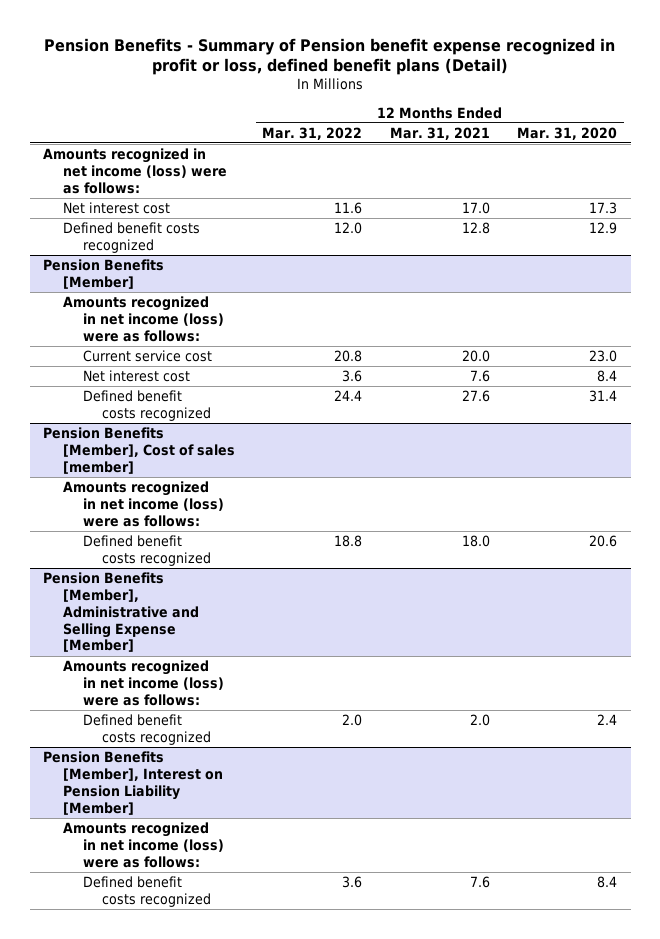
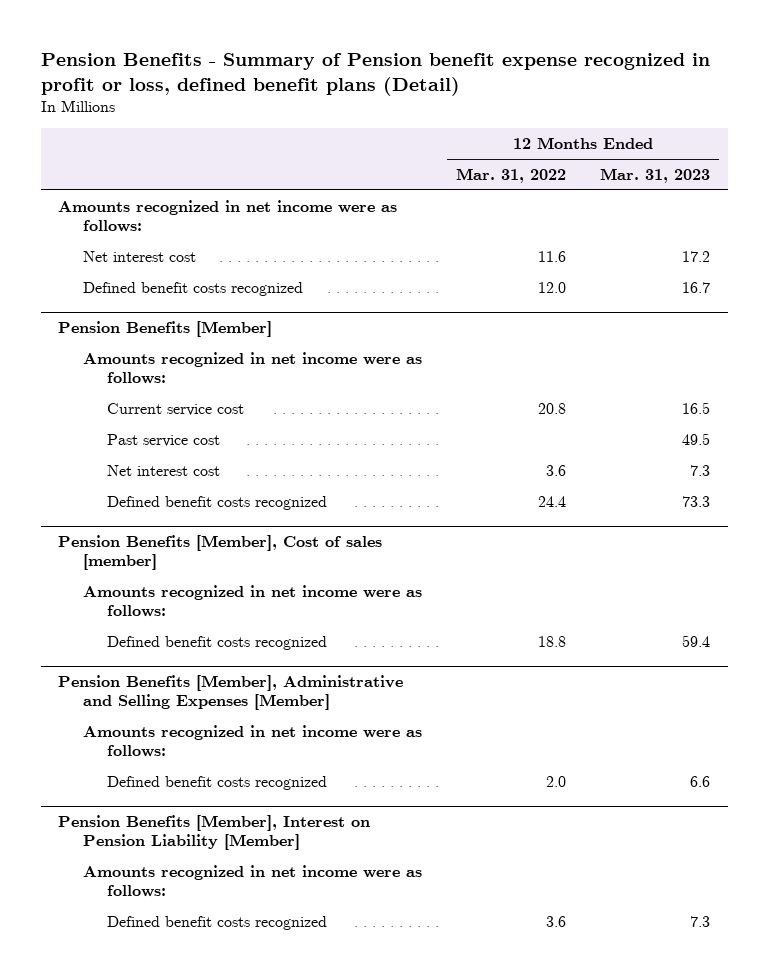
[389,126,490,140] Mar. 31, 2021 -> none
[516,126,617,140] Mar. 31, 2020 -> none
none -> [600,167,711,183] Mar. 31, 2023
[43,147,228,194] Amounts recognized in net income (loss) were as follows: -> [58,199,398,232] Amounts recognized in net income were as follows:
[63,295,224,342] Amounts recognized in net income (loss) were as follows: -> [82,351,422,384] Amounts recognized in net income were as follows:
none -> [106,433,220,447] Past service cost
[63,480,224,527] Amounts recognized in net income (loss) were as follows: -> [82,584,422,617] Amounts recognized in net income were as follows:
[43,571,200,653] Pension Benefits [Member], Administrative and Selling Expense [Member] -> [58,675,404,711] Pension Benefits [Member], Administrative and Selling Expenses [Member]
[63,659,224,706] Amounts recognized in net income (loss) were as follows: -> [82,724,422,757] Amounts recognized in net income were as follows:
[63,821,224,868] Amounts recognized in net income (loss) were as follows: -> [82,864,422,897] Amounts recognized in net income were as follows:

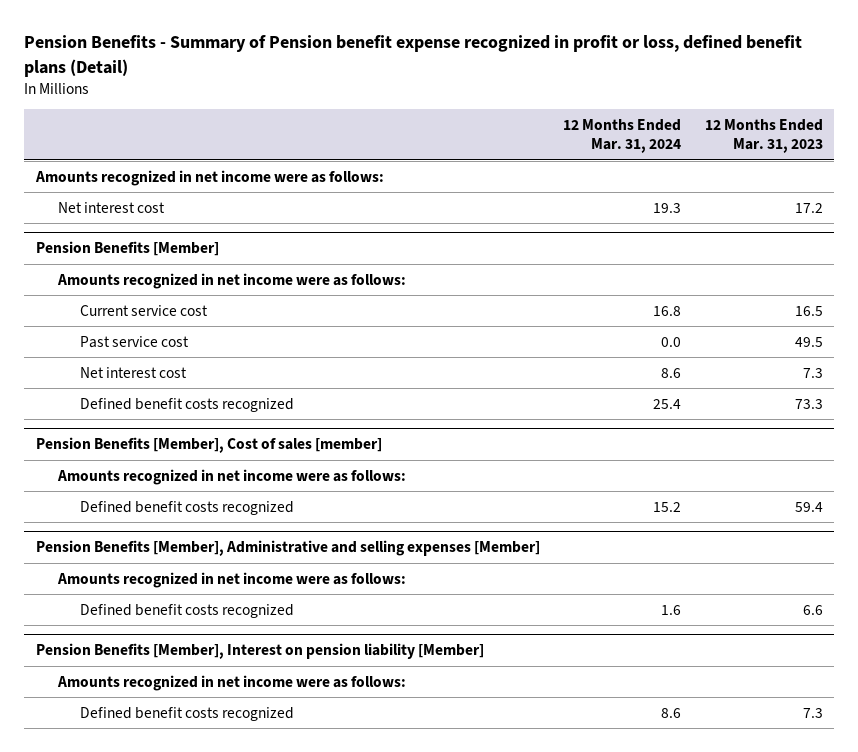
[456,167,567,183] Mar. 31, 2022 -> none
none -> [563,119,682,154] 12 Months Ended Mar. 31, 2024
[82,281,303,296] Defined benefit costs recognized -> none
[58,675,404,711] Pension Benefits [Member], Administrative and Selling Expenses [Member] -> [35,540,540,557] Pension Benefits [Member], Administrative and selling expenses [Member]
[58,815,371,851] Pension Benefits [Member], Interest on Pension Liability [Member] -> [35,643,484,660] Pension Benefits [Member], Interest on pension liability [Member]

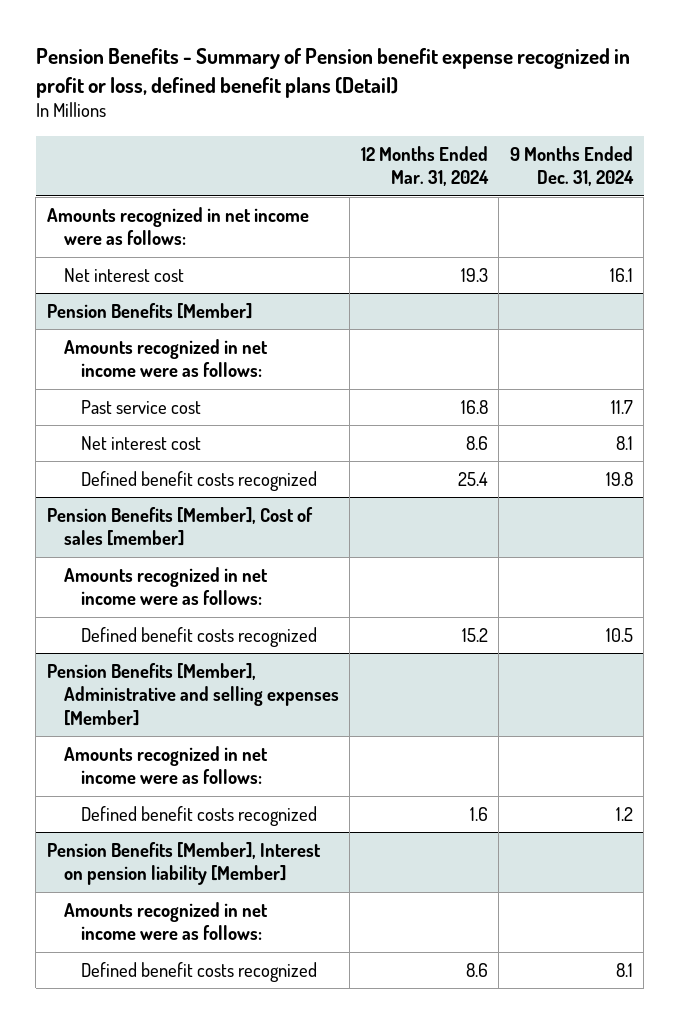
[704,119,823,154] 12 Months Ended Mar. 31, 2023 -> none
none -> [509,145,634,187] 9 Months Ended Dec. 31, 2024
[80,304,209,316] Current service cost -> none
[661,336,682,347] 0.0 -> [460,399,488,414] 16.8

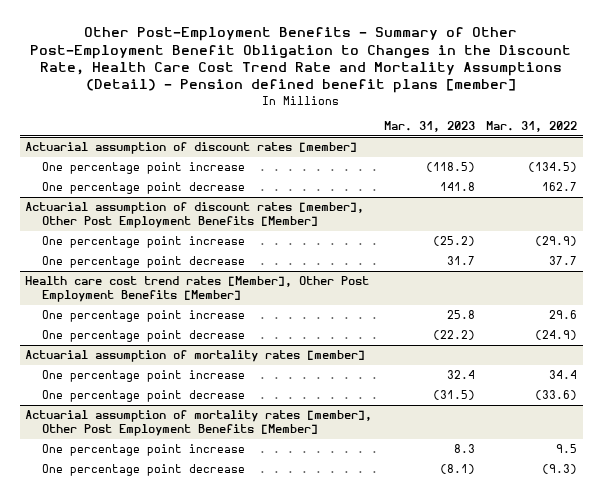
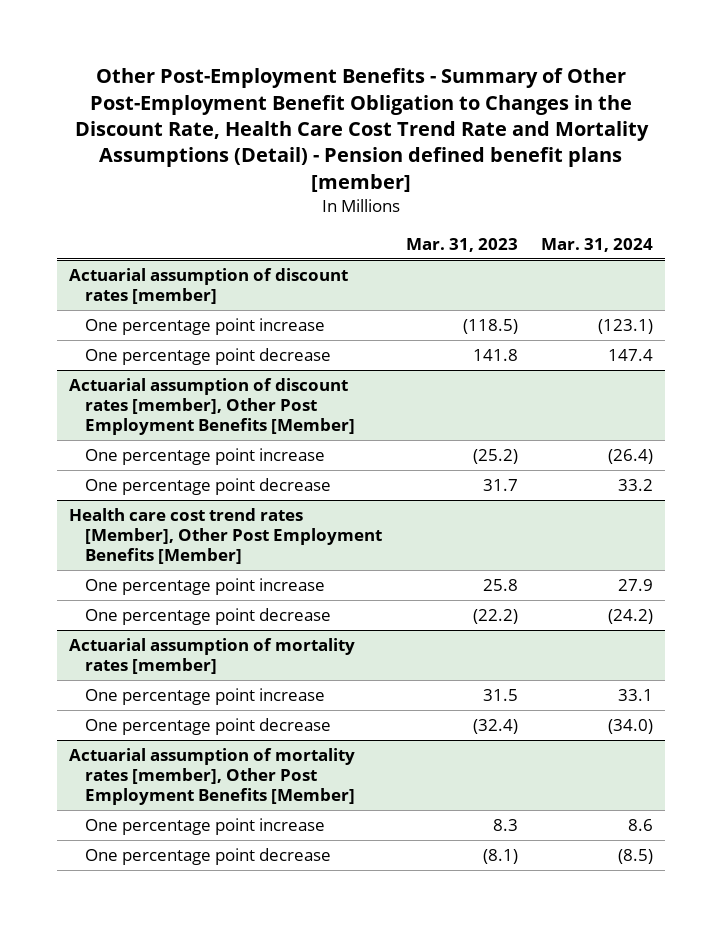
[486,121,578,133] Mar. 31, 2022 -> none
none -> [540,237,653,252] Mar. 31, 2024
[446,370,475,380] 32.4 -> [482,688,518,701] 31.5
[432,390,475,401] (31.5) -> [472,718,518,734] (32.4)

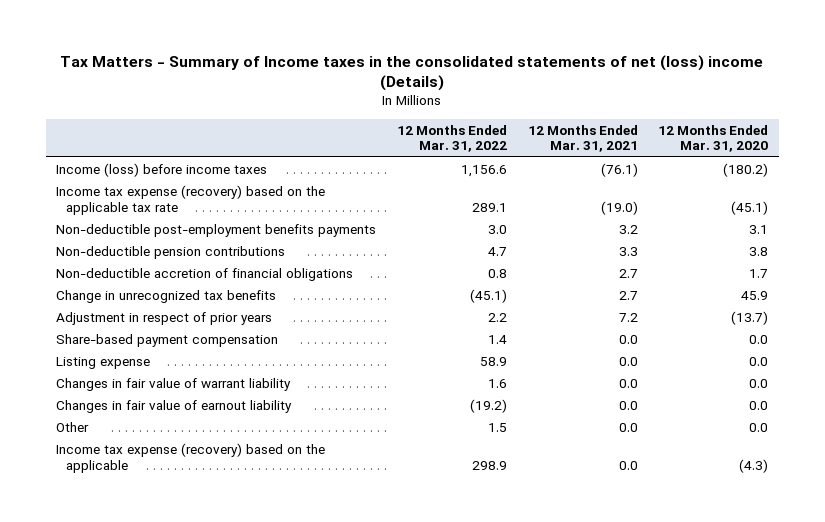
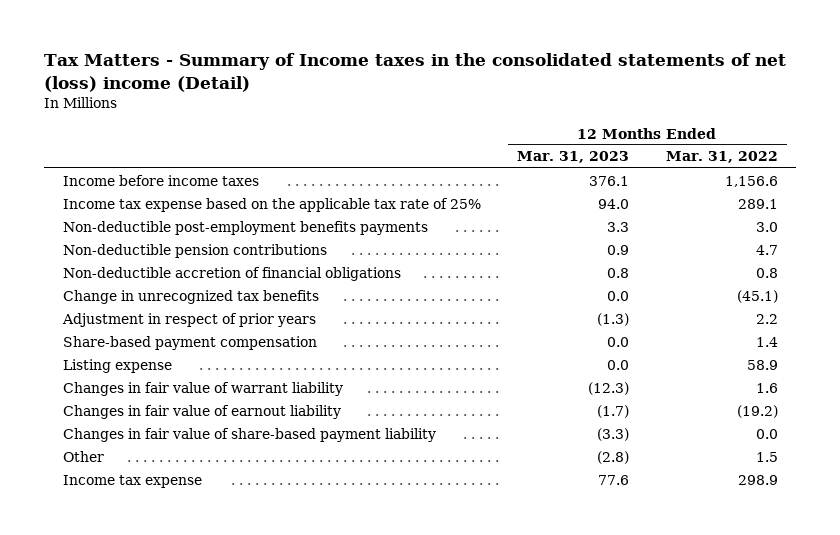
[60,54,764,92] Tax Matters - Summary of Income taxes in the consolidated statements of net (loss) income (Details) -> [44,53,787,92] Tax Matters - Summary of Income taxes in the consolidated statements of net (loss) income (Detail)
[527,124,638,153] 12 Months Ended Mar. 31, 2021 -> none
[658,124,769,153] 12 Months Ended Mar. 31, 2020 -> none
none -> [517,151,630,164] Mar. 31, 2023
[56,162,268,177] Income (loss) before income taxes -> [62,174,259,186] Income before income taxes
[56,184,326,215] Income tax expense (recovery) based on the applicable tax rate -> [62,197,481,212] Income tax expense based on the applicable tax rate of 25%
none -> [62,427,436,442] Changes in fair value of share-based payment liability
[56,442,326,473] Income tax expense (recovery) based on the applicable -> [62,474,202,488] Income tax expense

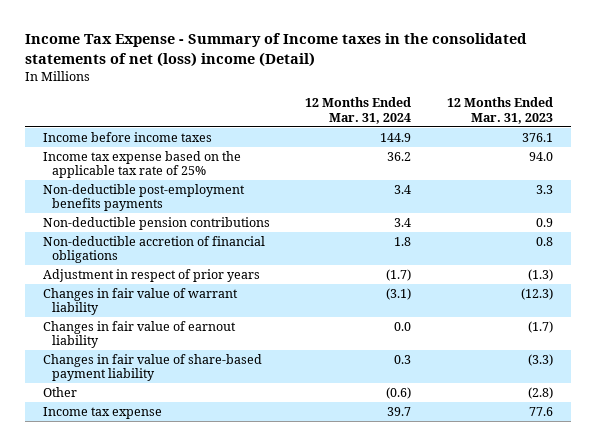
[44,53,787,92] Tax Matters - Summary of Income taxes in the consolidated statements of net (loss) income (Detail) -> [24,33,527,67] Income Tax Expense - Summary of Income taxes in the consolidated statements of net (loss) income (Detail)
[665,151,778,164] Mar. 31, 2022 -> none
none -> [305,97,412,124] 12 Months Ended Mar. 31, 2024
[62,289,319,304] Change in unrecognized tax benefits -> none
[62,335,317,350] Share-based payment compensation -> none
[62,358,172,373] Listing expense -> none

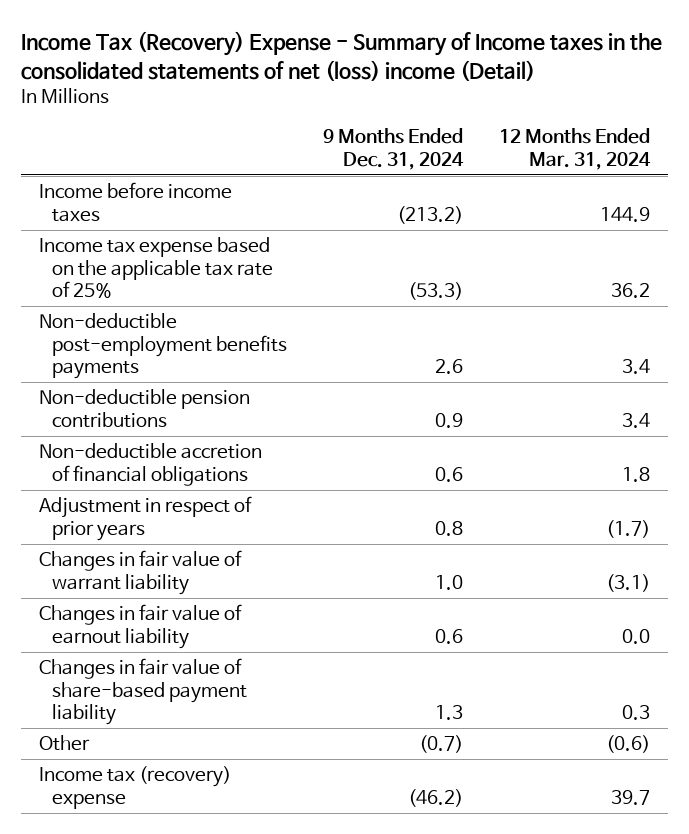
[24,33,527,67] Income Tax Expense - Summary of Income taxes in the consolidated statements of net (loss) income (Detail) -> [21,31,663,81] Income Tax (Recovery) Expense - Summary of Income taxes in the consolidated statements of net (loss) income (Detail)
[447,97,554,124] 12 Months Ended Mar. 31, 2023 -> none
none -> [323,128,465,170] 9 Months Ended Dec. 31, 2024
[42,407,162,420] Income tax expense -> [38,766,231,809] Income tax (recovery) expense

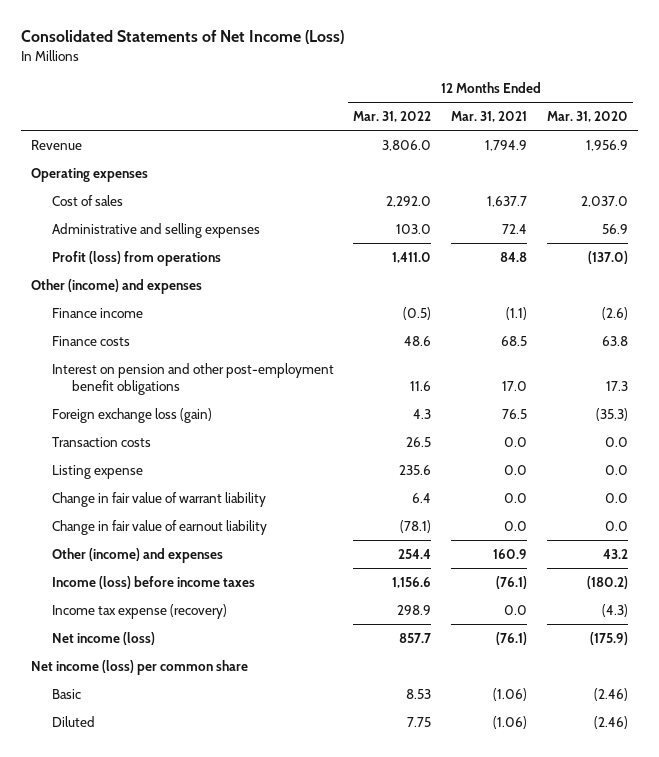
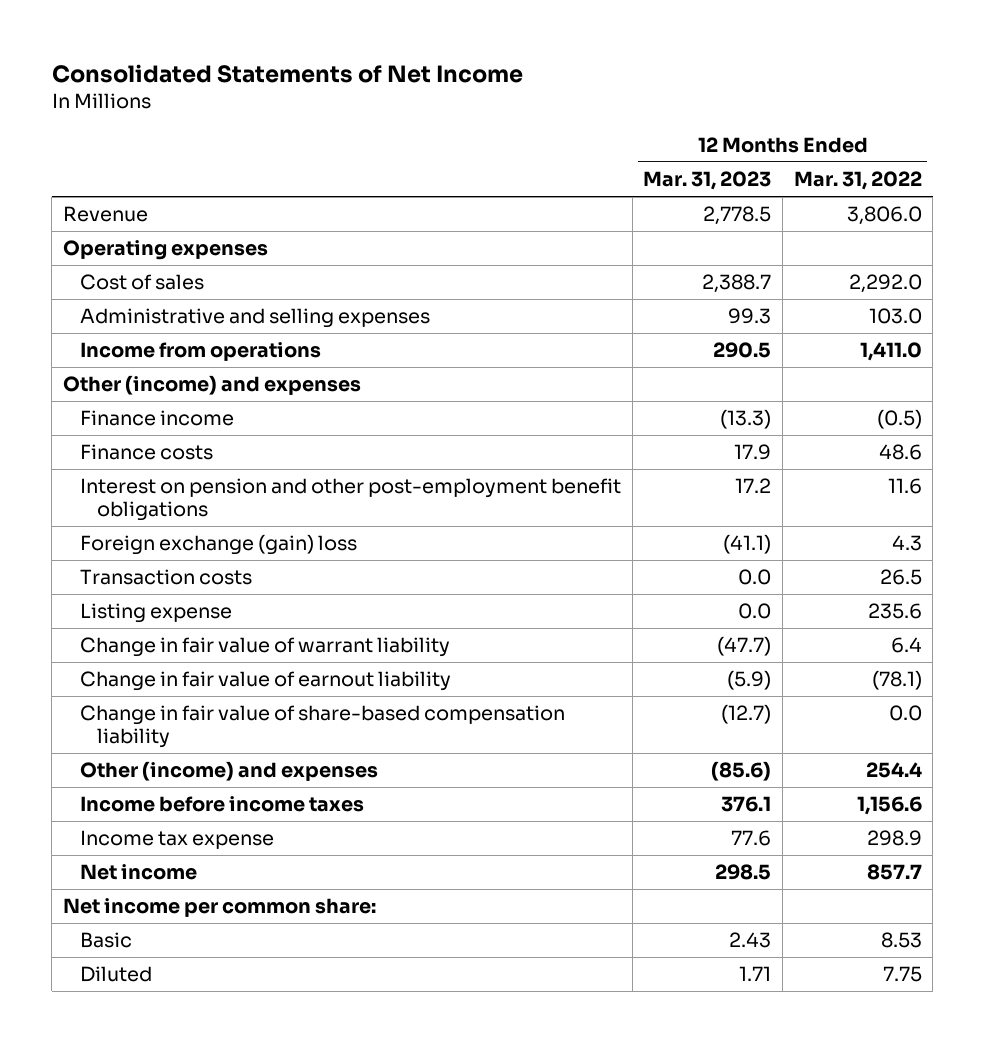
[21,30,345,45] Consolidated Statements of Net Income (Loss) -> [51,64,523,84] Consolidated Statements of Net Income
[451,111,528,123] Mar. 31, 2021 -> none
[547,111,629,123] Mar. 31, 2020 -> none
none -> [643,170,772,190] Mar. 31, 2023
[51,250,221,266] Profit (loss) from operations -> [80,342,322,362] Income from operations
[51,407,212,423] Foreign exchange loss (gain) -> [80,534,358,556] Foreign exchange (gain) loss
none -> [80,705,566,749] Change in fair value of share-based compensation liability
[51,575,255,589] Income (loss) before income taxes -> [80,796,365,813] Income before income taxes
[51,603,227,619] Income tax expense (recovery) -> [80,830,275,850] Income tax expense
[51,631,155,645] Net income (loss) -> [80,864,198,881] Net income
[31,659,249,675] Net income (loss) per common share -> [63,898,377,918] Net income per common share:

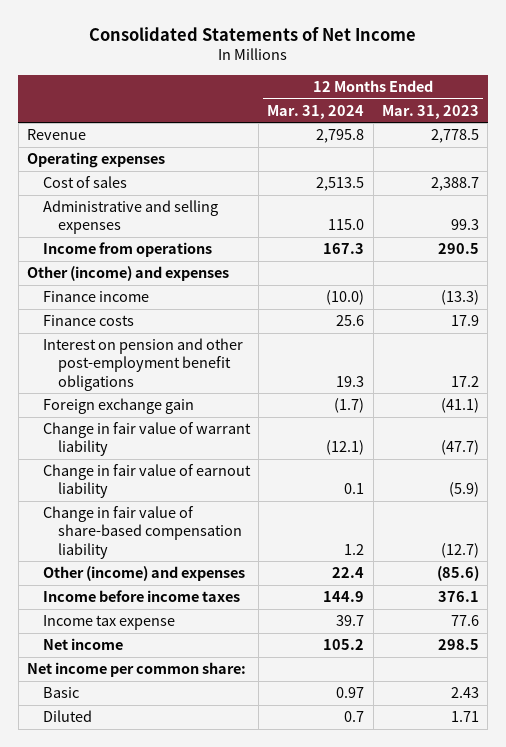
[793,170,922,190] Mar. 31, 2022 -> none
none -> [267,104,365,119] Mar. 31, 2024
[80,569,253,586] Transaction costs -> none
[80,603,233,624] Listing expense -> none
[80,534,358,556] Foreign exchange (gain) loss -> [42,398,194,415] Foreign exchange gain

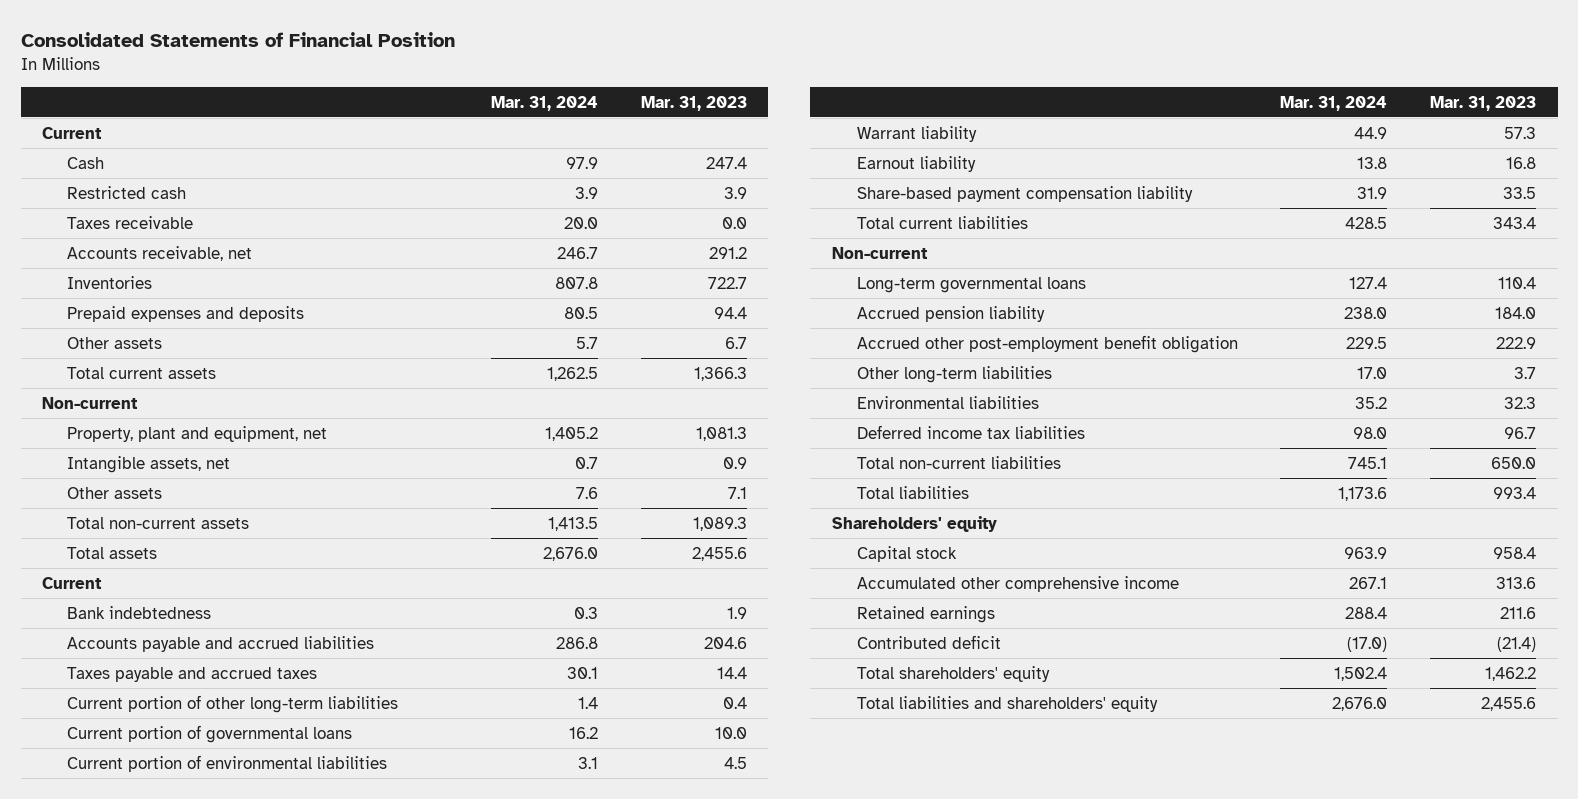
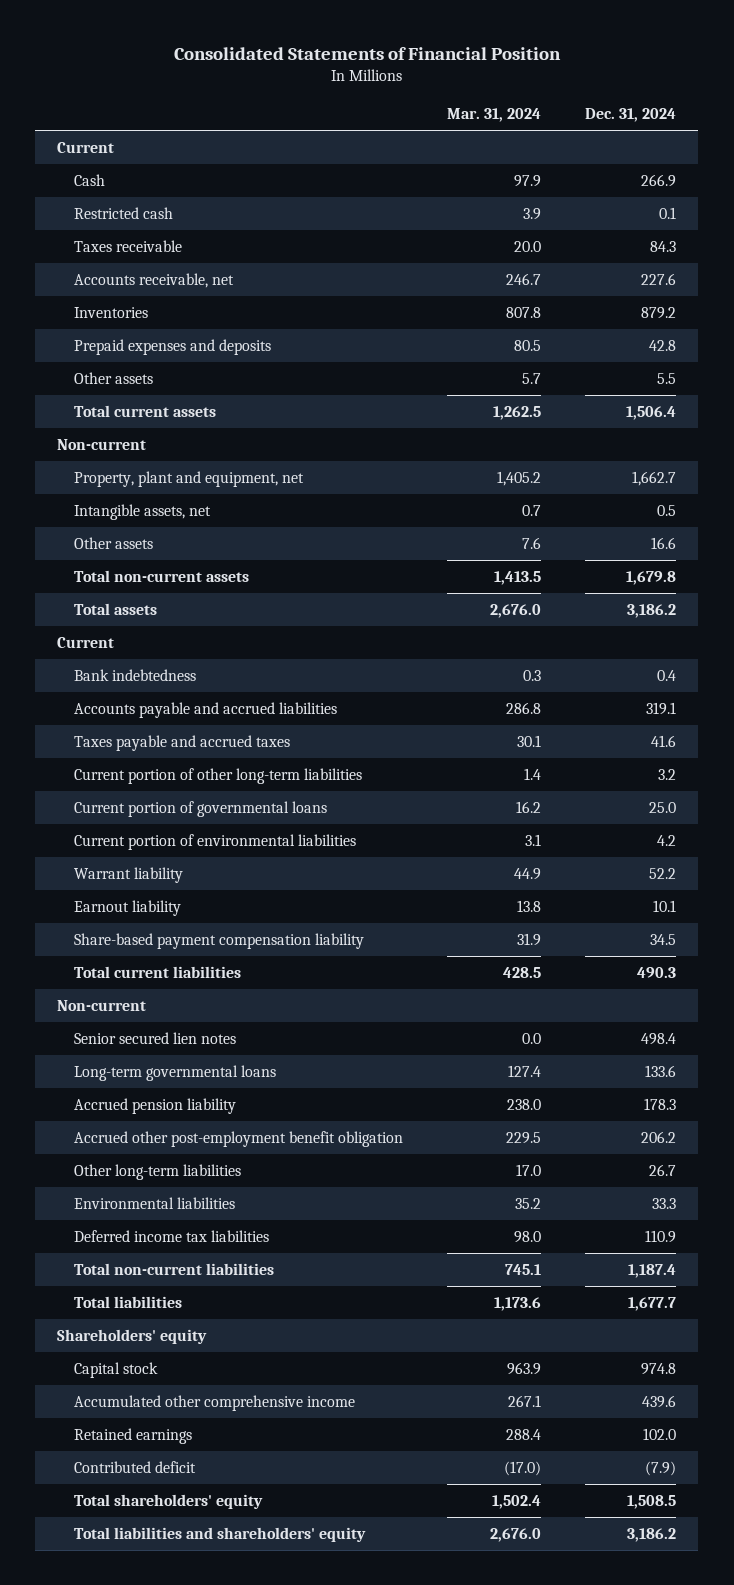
[640,95,747,111] Mar. 31, 2023 -> none
none -> [585,108,677,123] Dec. 31, 2024
none -> [74,1031,237,1044] Senior secured lien notes

